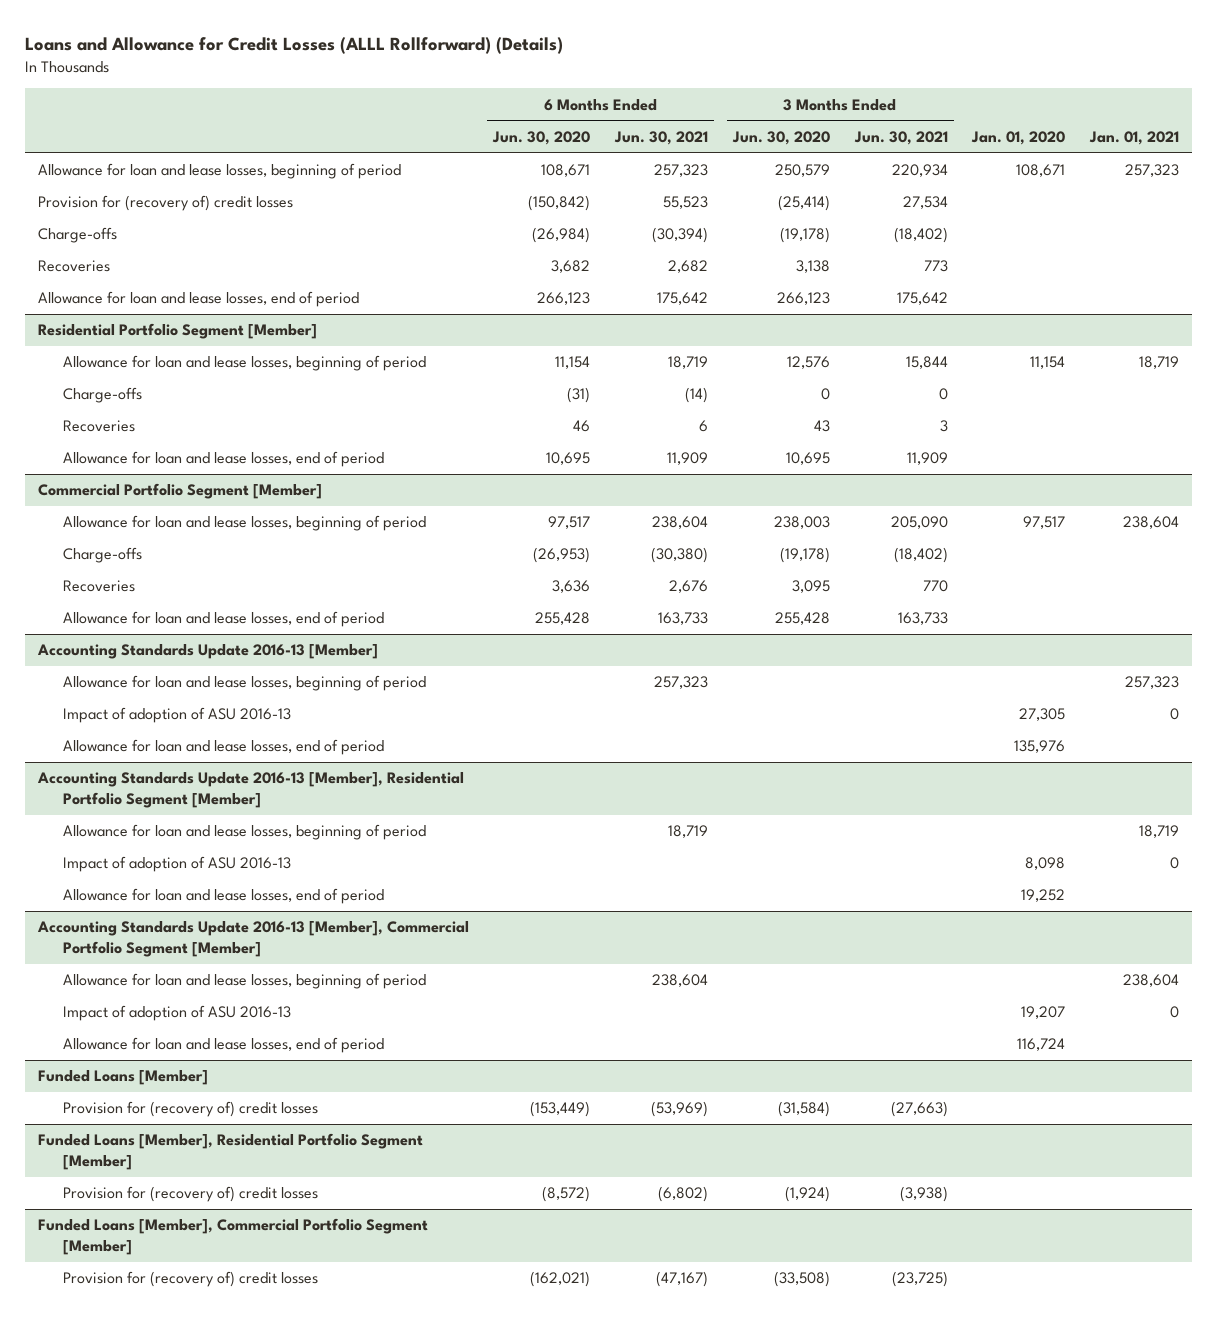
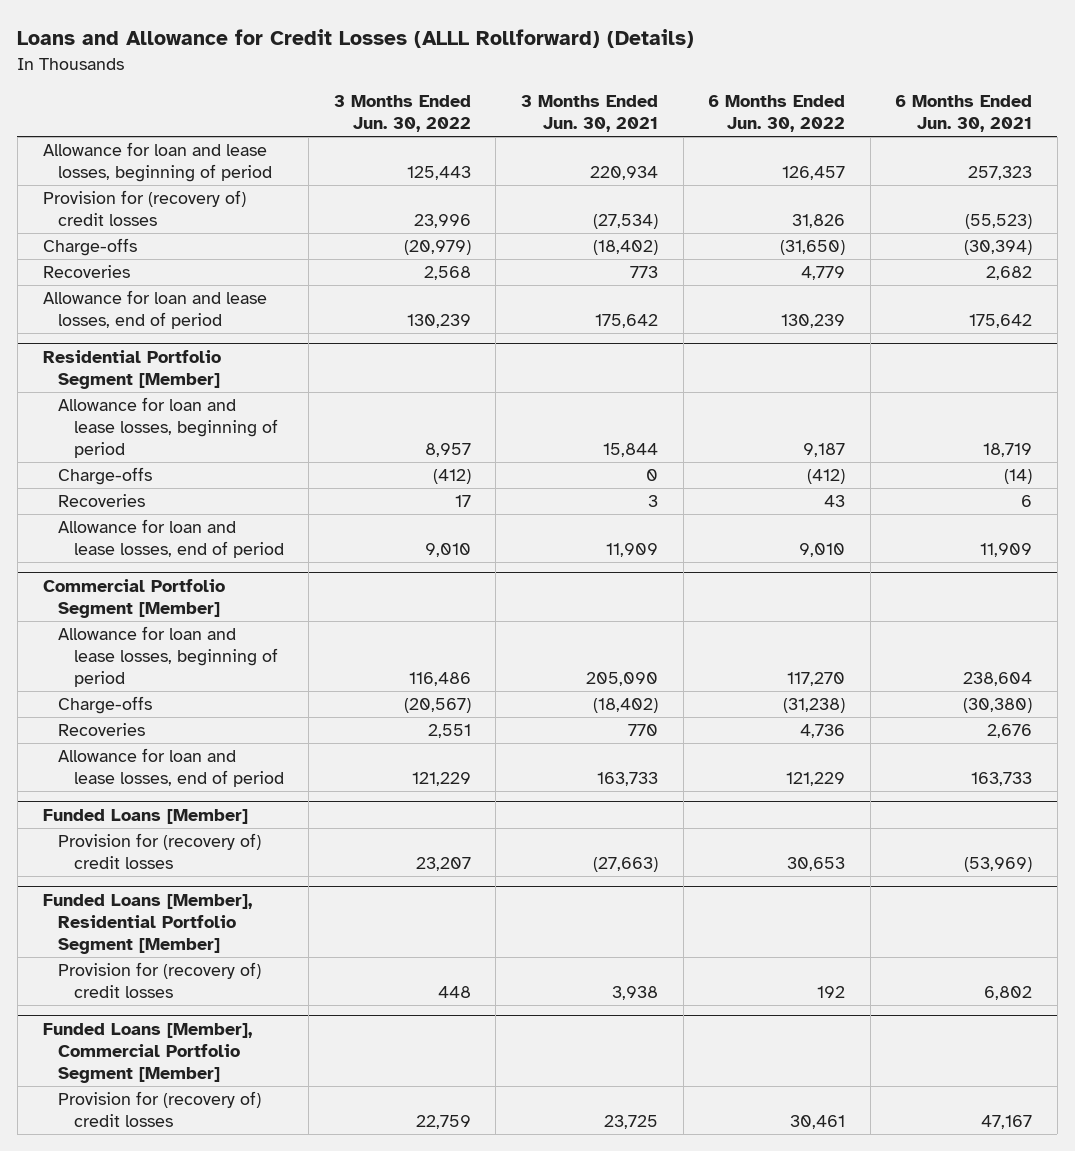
[492,130,591,145] Jun. 30, 2020 -> none
[731,130,830,145] Jun. 30, 2020 -> none
[971,130,1066,145] Jan. 01, 2020 -> none
[1089,130,1180,145] Jan. 01, 2021 -> none
none -> [333,95,471,133] 3 Months Ended Jun. 30, 2022
none -> [708,95,846,133] 6 Months Ended Jun. 30, 2022
[663,196,709,210] 55,523 -> [965,214,1033,230] (55,523)
[902,196,948,210] 27,534 -> [593,214,659,230] (27,534)
[36,644,378,660] Accounting Standards Update 2016-13 [Member] -> none
[62,675,426,692] Allowance for loan and lease losses, beginning of period -> none
[62,707,291,724] Impact of adoption of ASU 2016-13 -> none
[62,739,384,756] Allowance for loan and lease losses, end of period -> none
[36,772,464,808] Accounting Standards Update 2016-13 [Member], Residential Portfolio Segment [Member] -> none
[62,824,426,841] Allowance for loan and lease losses, beginning of period -> none
[62,856,291,873] Impact of adoption of ASU 2016-13 -> none
[62,888,384,905] Allowance for loan and lease losses, end of period -> none
[36,921,469,957] Accounting Standards Update 2016-13 [Member], Commercial Portfolio Segment [Member] -> none
[62,973,426,990] Allowance for loan and lease losses, beginning of period -> none
[62,1005,291,1022] Impact of adoption of ASU 2016-13 -> none
[62,1037,384,1054] Allowance for loan and lease losses, end of period -> none
[658,1186,709,1203] (6,802) -> [984,986,1033,1001] 6,802
[899,1186,948,1203] (3,938) -> [612,986,659,1001] 3,938
[656,1271,709,1288] (47,167) -> [981,1115,1033,1130] 47,167
[891,1271,948,1288] (23,725) -> [604,1115,659,1130] 23,725

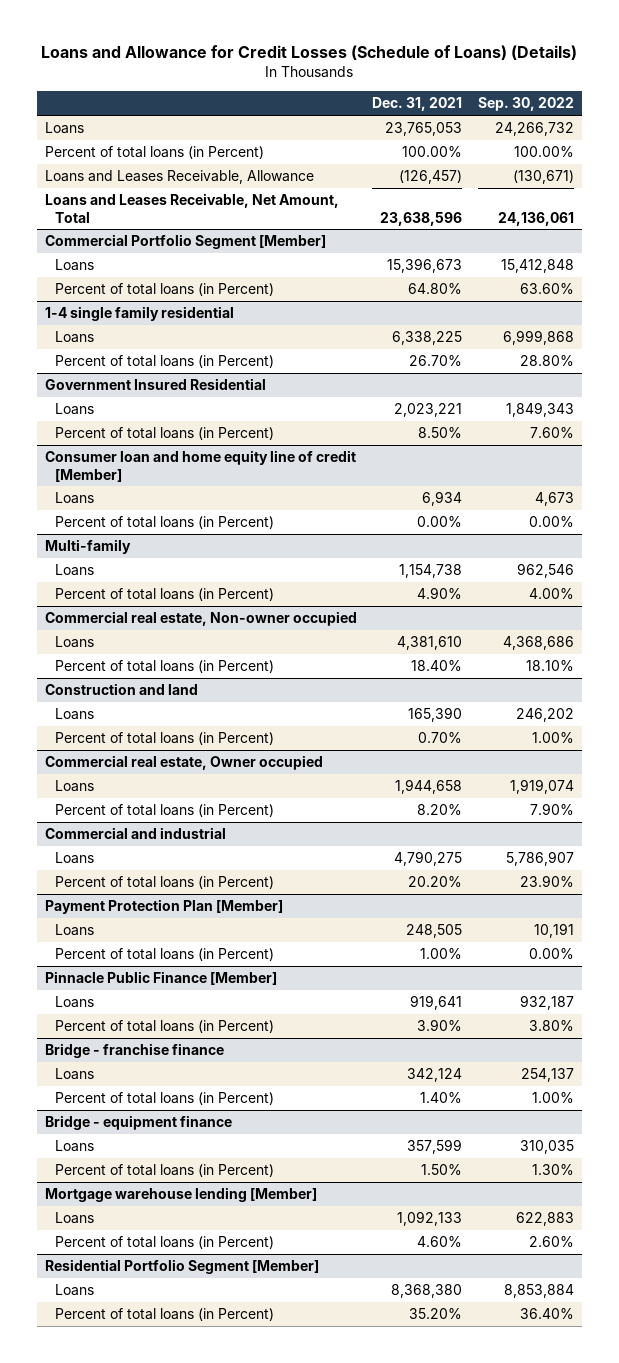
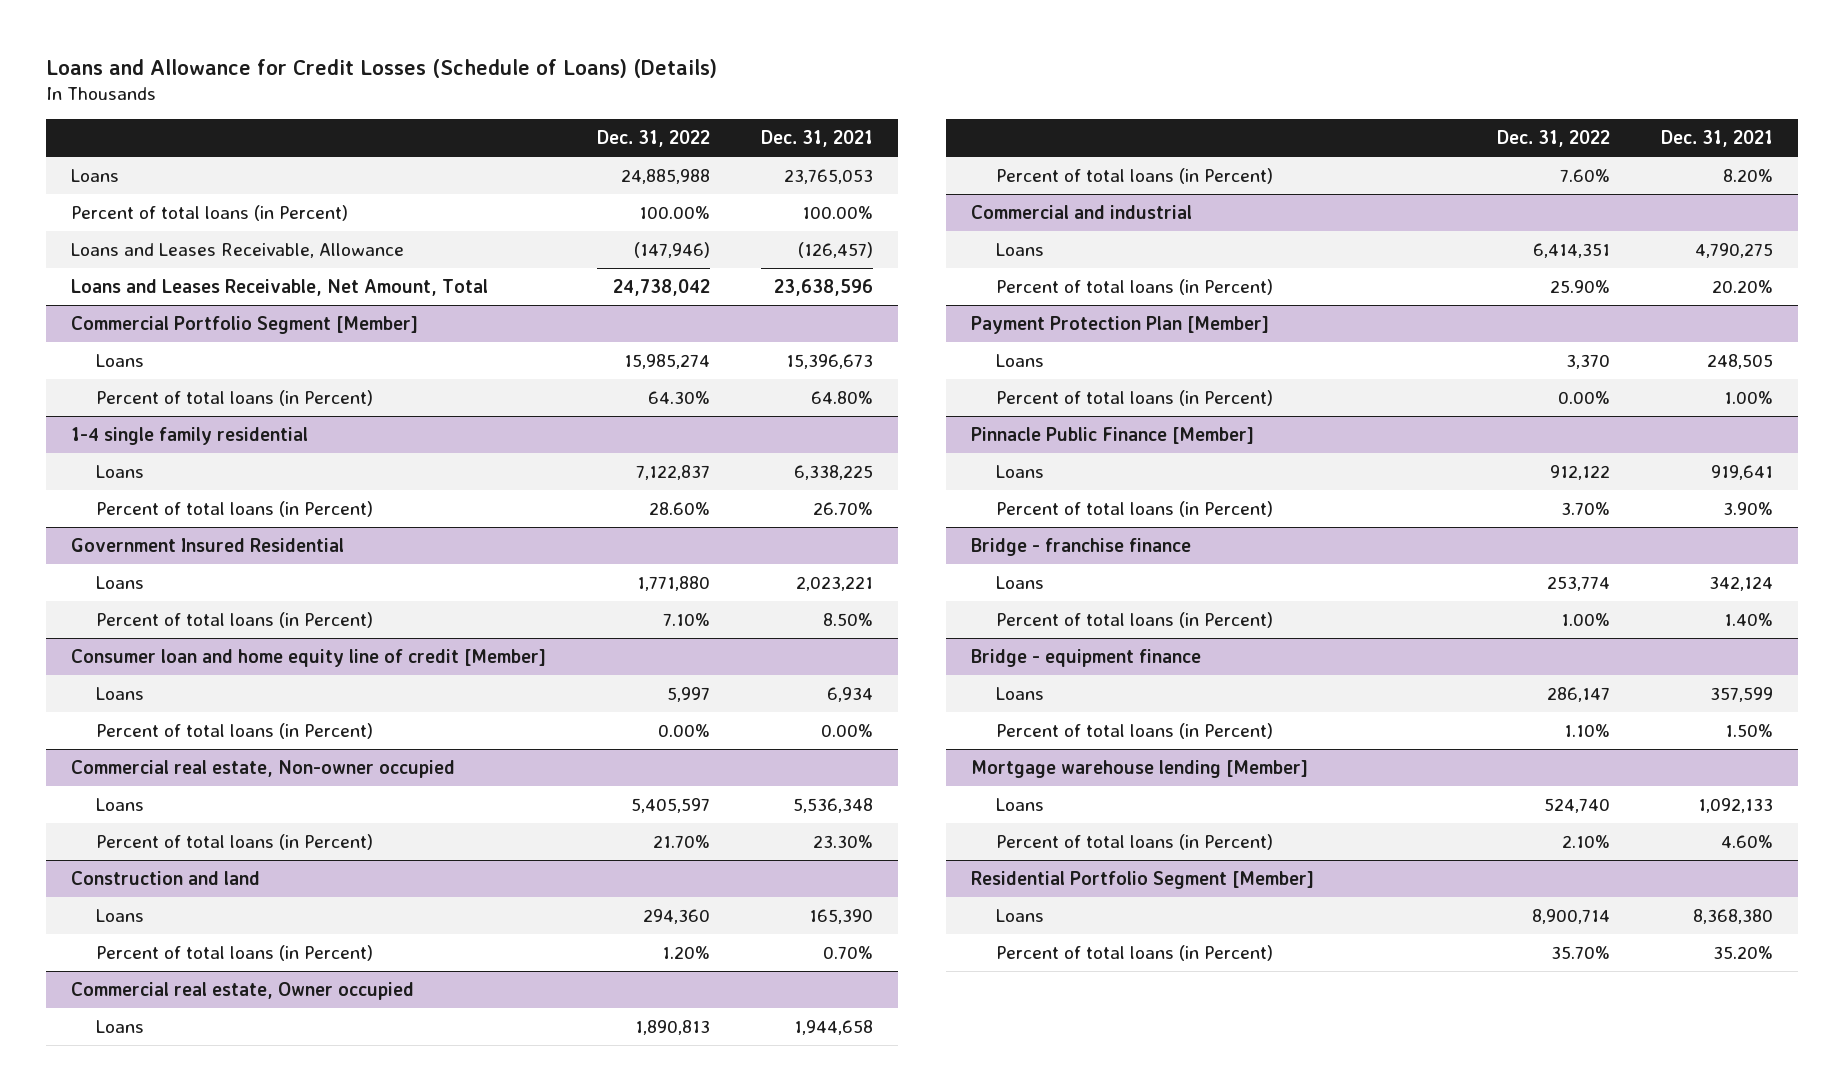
[478,97,575,112] Sep. 30, 2022 -> none
none -> [596,130,710,148] Dec. 31, 2022
[44,538,131,554] Multi-family -> none
[55,563,95,576] Loans -> none
[55,587,275,601] Percent of total loans (in Percent) -> none
[397,635,463,650] 4,381,610 -> [792,797,873,813] 5,536,348
[411,659,463,671] 18.40% -> [812,834,873,848] 23.30%

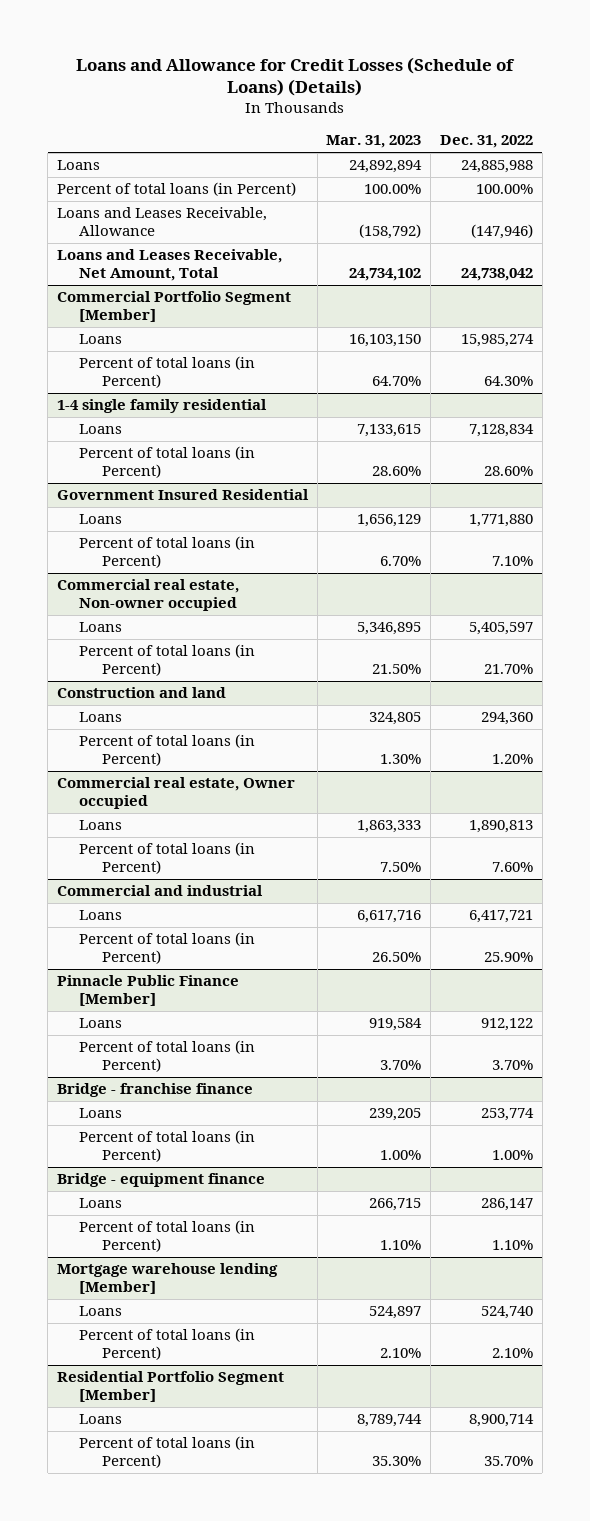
[760,130,873,148] Dec. 31, 2021 -> none
none -> [326,135,422,149] Mar. 31, 2023
[635,464,710,480] 7,122,837 -> [468,424,534,438] 7,128,834
[71,648,547,667] Consumer loan and home equity line of credit [Member] -> none
[95,686,144,700] Loans -> none
[95,722,373,739] Percent of total loans (in Percent) -> none
[1533,242,1611,258] 6,414,351 -> [468,910,533,924] 6,417,721
[971,315,1270,334] Payment Protection Plan [Member] -> none
[995,353,1044,367] Loans -> none
[995,389,1273,406] Percent of total loans (in Percent) -> none

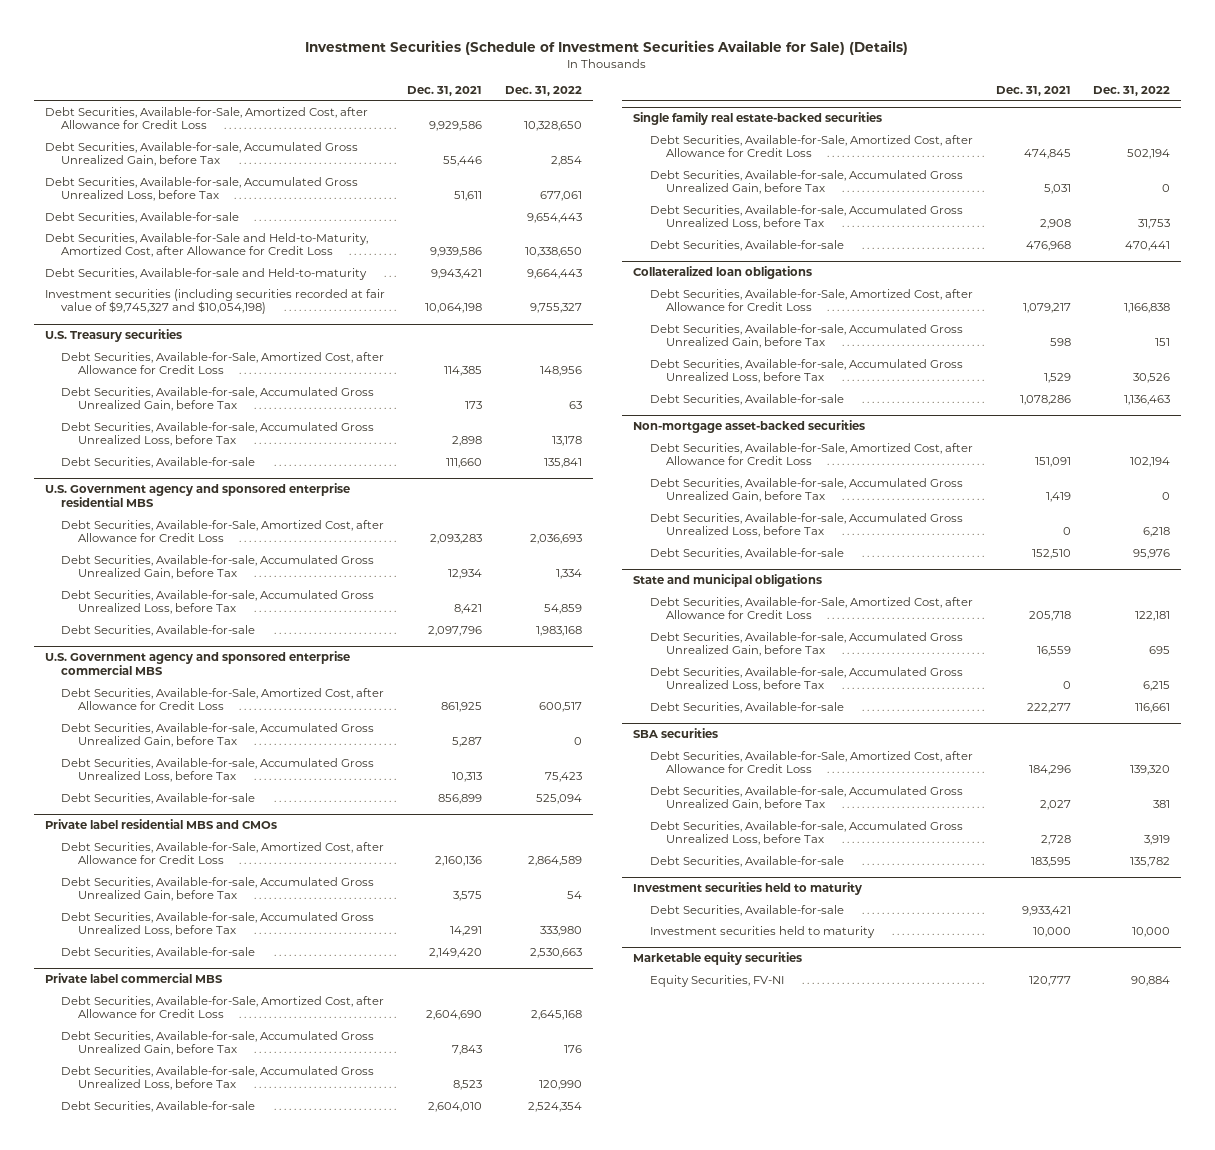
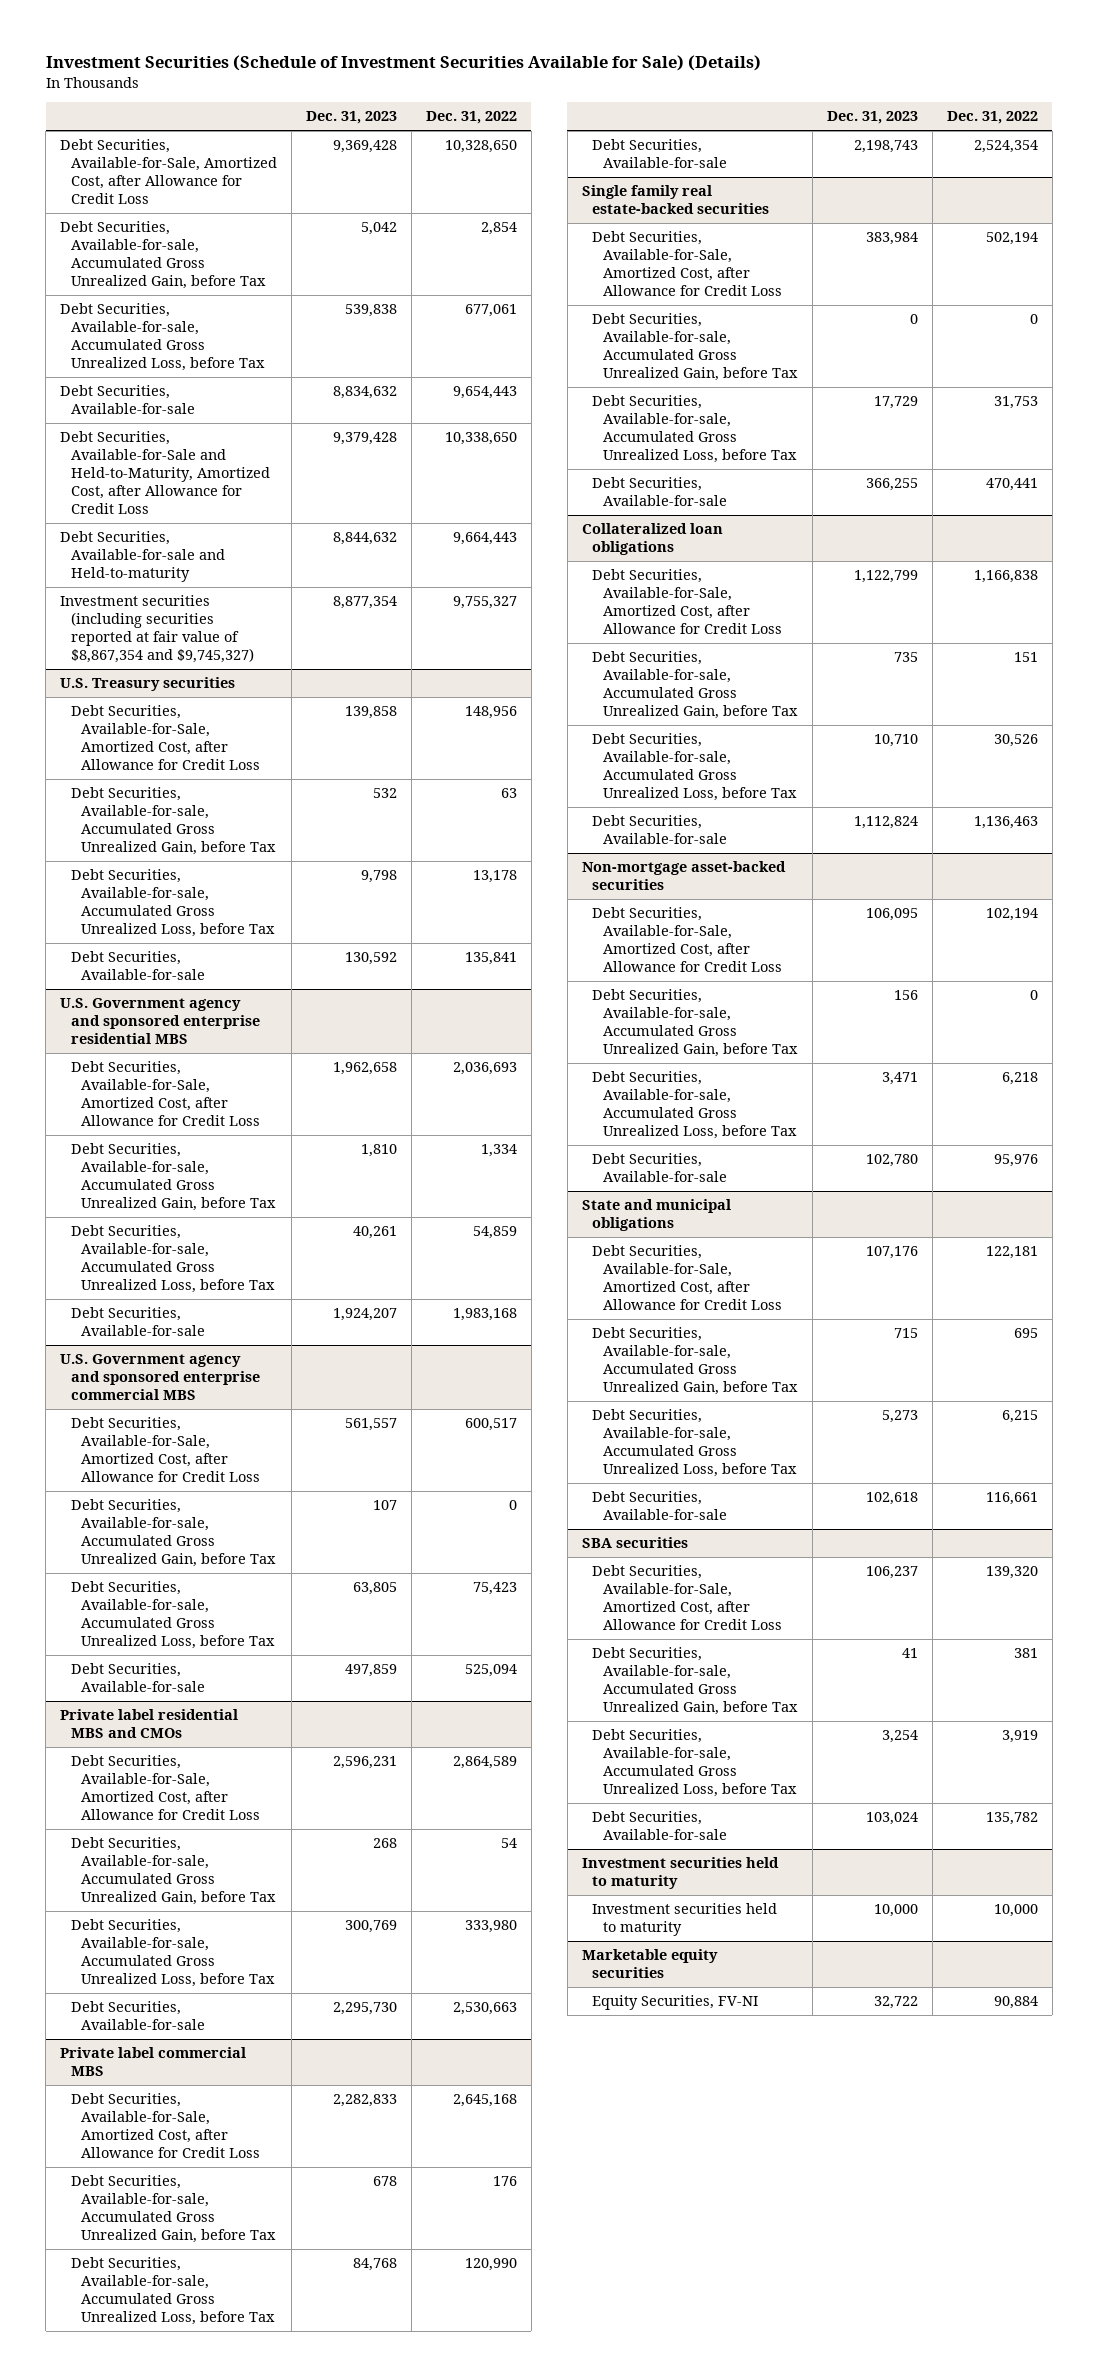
[407,85,483,96] Dec. 31, 2021 -> none
none -> [305,111,397,125] Dec. 31, 2023
[44,288,385,315] Investment securities (including securities recorded at fair value of $9,745,327 and $10,054,198) -> [60,595,254,664] Investment securities (including securities reported at fair value of $8,867,354 and $9,745,327)
[649,904,844,916] Debt Securities, Available-for-sale -> none

